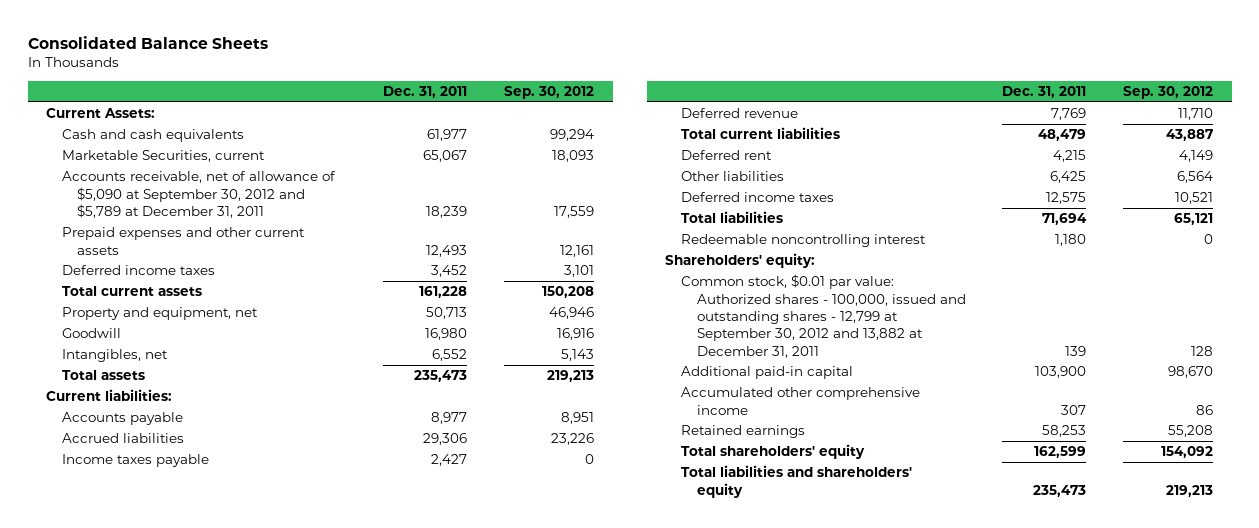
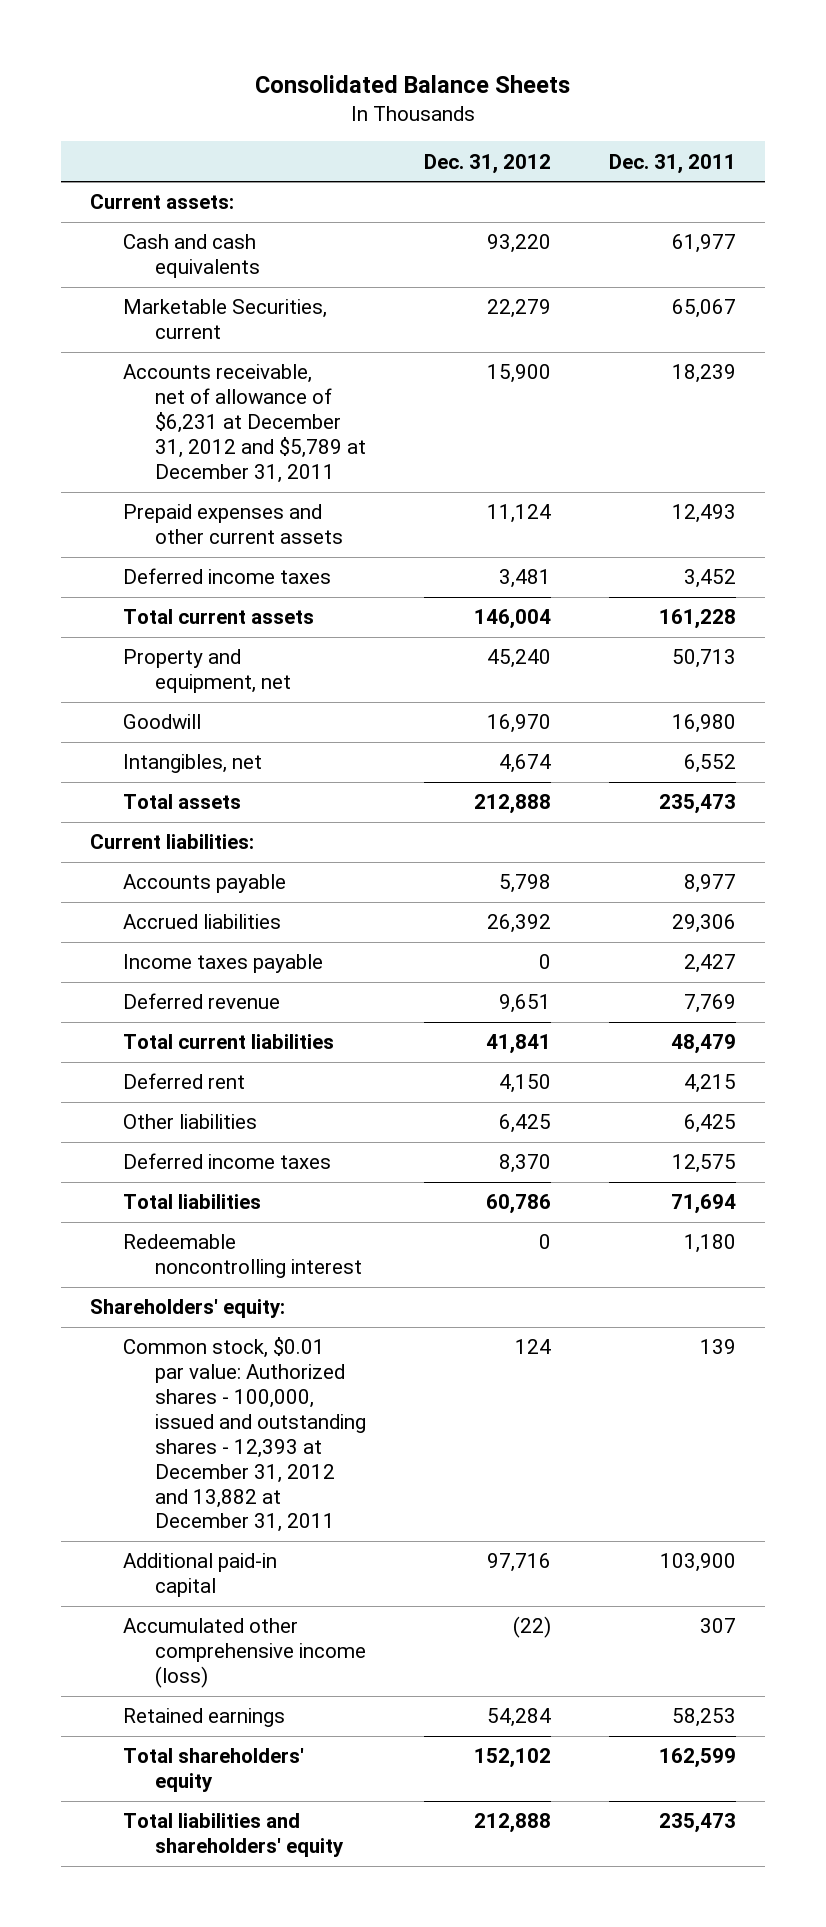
[504,85,595,99] Sep. 30, 2012 -> none
none -> [424,153,552,174] Dec. 31, 2012
[45,108,155,119] Current Assets: -> [90,194,235,210] Current assets:
[61,171,336,218] Accounts receivable, net of allowance of $5,090 at September 30, 2012 and $5,789 at December 31, 2011 -> [122,364,366,483] Accounts receivable, net of allowance of $6,231 at December 31, 2012 and $5,789 at December 31, 2011
[680,274,966,358] Common stock, $0.01 par value: Authorized shares - 100,000, issued and outstanding shares - 12,799 at September 30, 2012 and 13,882 at December 31, 2011 -> [122,1337,366,1533] Common stock, $0.01 par value: Authorized shares - 100,000, issued and outstanding shares - 12,393 at December 31, 2012 and 13,882 at December 31, 2011
[680,387,920,415] Accumulated other comprehensive income -> [122,1618,366,1689] Accumulated other comprehensive income (loss)

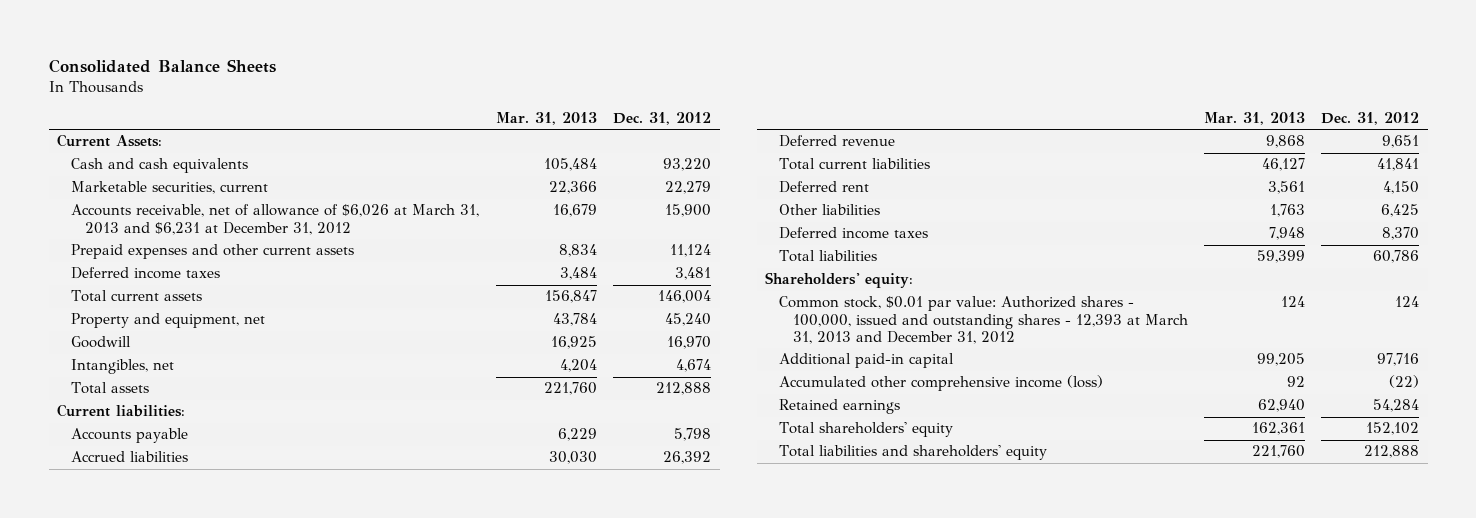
[609,153,737,174] Dec. 31, 2011 -> none
none -> [495,112,597,126] Mar. 31, 2013
[90,194,235,210] Current assets: -> [56,134,162,148] Current Assets:
[122,299,327,340] Marketable Securities, current -> [70,181,268,195] Marketable securities, current
[122,364,366,483] Accounts receivable, net of allowance of $6,231 at December 31, 2012 and $5,789 at December 31, 2011 -> [70,204,479,235] Accounts receivable, net of allowance of $6,026 at March 31, 2013 and $6,231 at December 31, 2012
[122,954,323,974] Income taxes payable -> none
[122,1234,362,1279] Redeemable noncontrolling interest -> none
[122,1337,366,1533] Common stock, $0.01 par value: Authorized shares - 100,000, issued and outstanding shares - 12,393 at December 31, 2012 and 13,882 at December 31, 2011 -> [778,296,1188,345] Common stock, $0.01 par value: Authorized shares - 100,000, issued and outstanding shares - 12,393 at March 31, 2013 and December 31, 2012

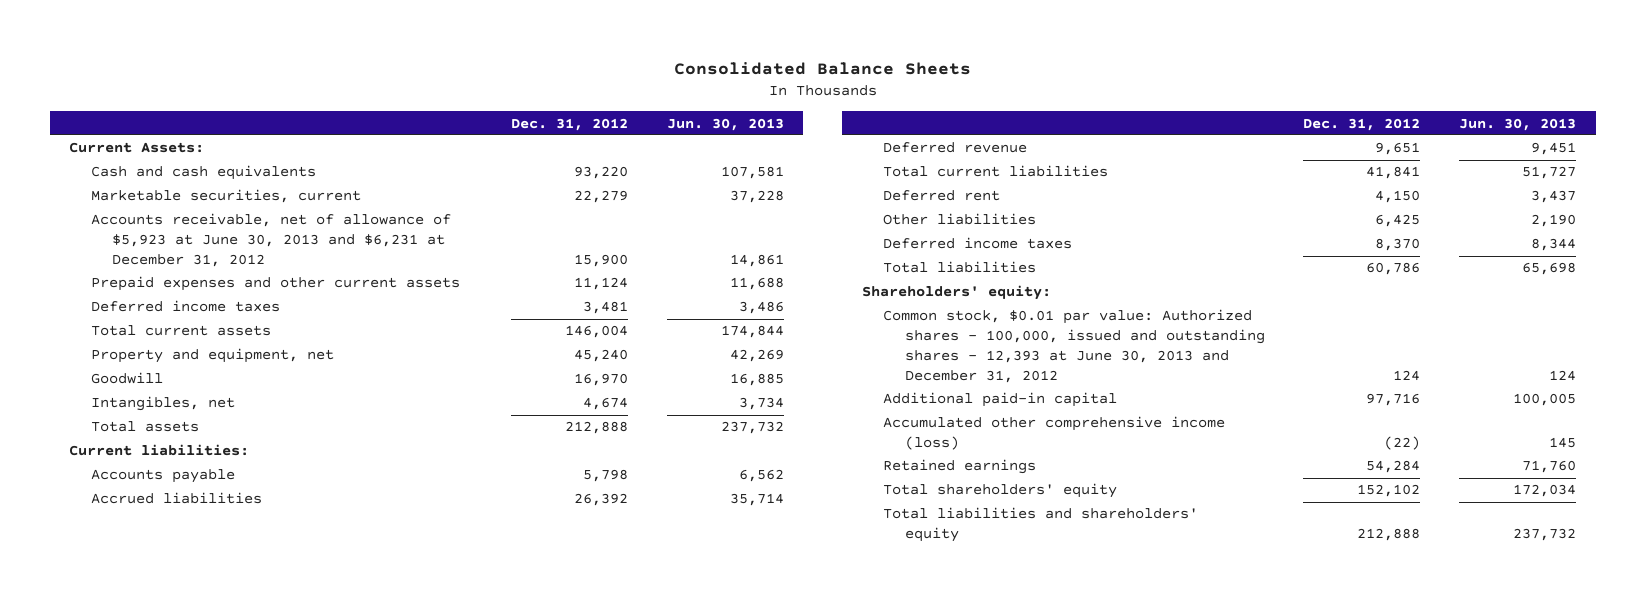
[495,112,597,126] Mar. 31, 2013 -> none
none -> [666,117,784,131] Jun. 30, 2013
[70,204,479,235] Accounts receivable, net of allowance of $6,026 at March 31, 2013 and $6,231 at December 31, 2012 -> [90,213,451,267] Accounts receivable, net of allowance of $5,923 at June 30, 2013 and $6,231 at December 31, 2012
[778,296,1188,345] Common stock, $0.01 par value: Authorized shares - 100,000, issued and outstanding shares - 12,393 at March 31, 2013 and December 31, 2012 -> [883,309,1265,383] Common stock, $0.01 par value: Authorized shares - 100,000, issued and outstanding shares - 12,393 at June 30, 2013 and December 31, 2012

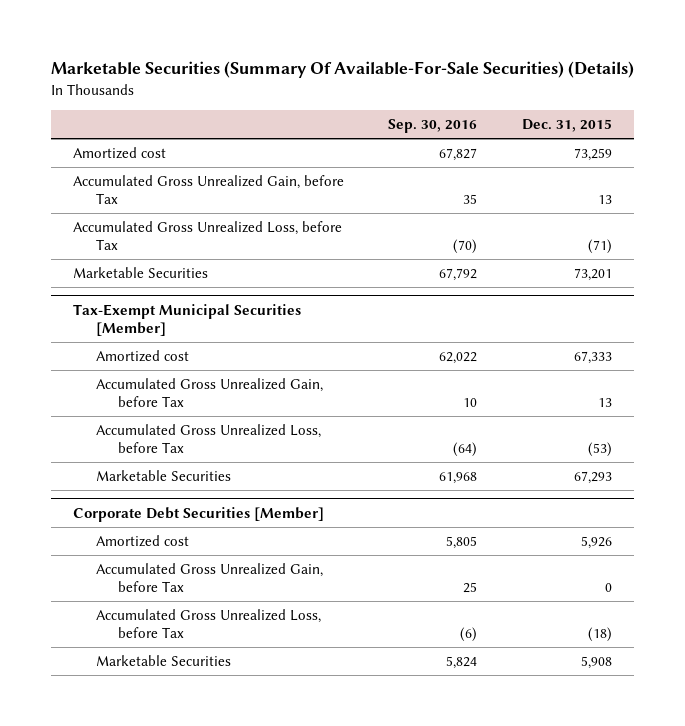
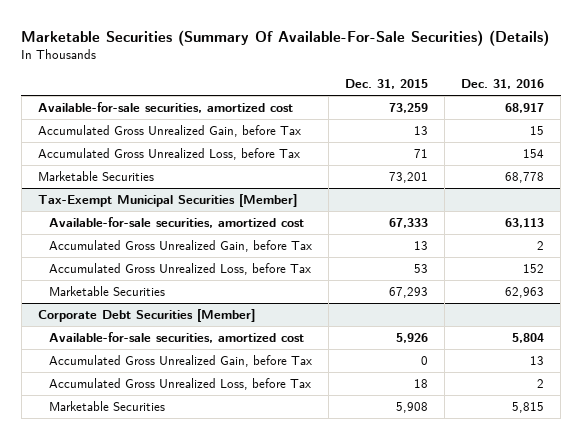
[388,119,478,134] Sep. 30, 2016 -> none
none -> [461,79,545,90] Dec. 31, 2016
[72,147,166,160] Amortized cost -> [37,101,293,113] Available-for-sale securities, amortized cost
[588,238,613,254] (71) -> [414,148,429,158] 71
[95,350,189,363] Amortized cost -> [49,216,305,228] Available-for-sale securities, amortized cost
[588,441,613,457] (53) -> [414,263,429,273] 53
[95,535,189,548] Amortized cost -> [49,331,305,343] Available-for-sale securities, amortized cost
[588,626,613,642] (18) -> [414,378,429,388] 18

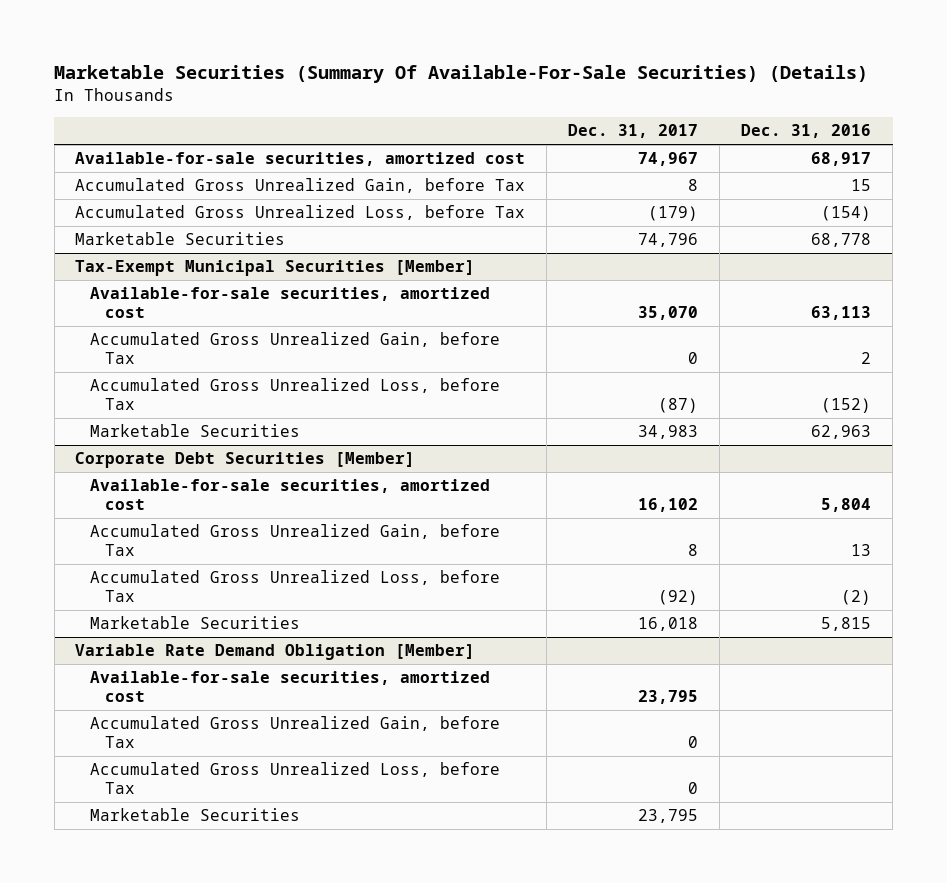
[345,79,429,90] Dec. 31, 2015 -> none
none -> [568,124,699,139] Dec. 31, 2017
[523,148,545,158] 154 -> [821,206,872,222] (154)
[523,263,545,273] 152 -> [821,398,872,414] (152)
[537,378,545,388] 2 -> [841,590,872,606] (2)
none -> [75,644,476,661] Variable Rate Demand Obligation [Member]
none -> [90,671,491,703] Available-for-sale securities, amortized cost
none -> [90,716,501,749] Accumulated Gross Unrealized Gain, before Tax
none -> [90,762,501,795] Accumulated Gross Unrealized Loss, before Tax
none -> [90,808,301,822] Marketable Securities

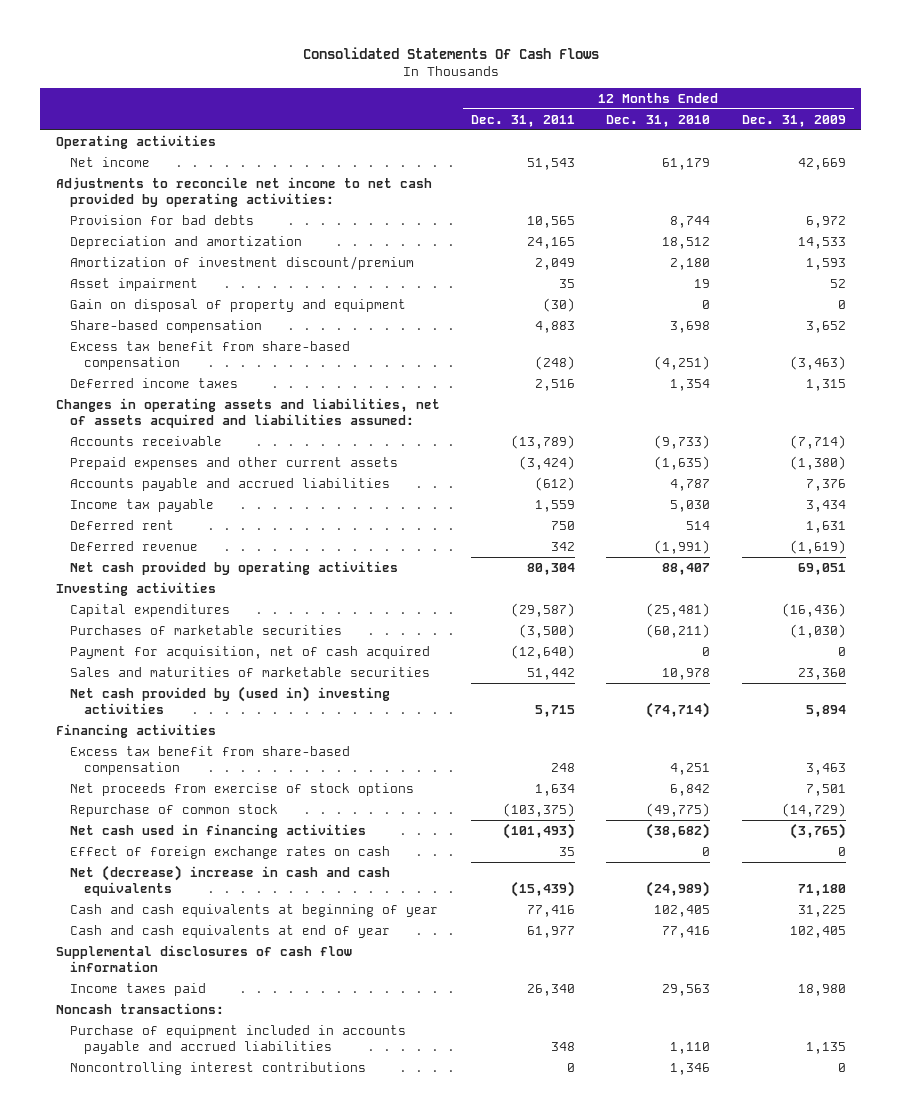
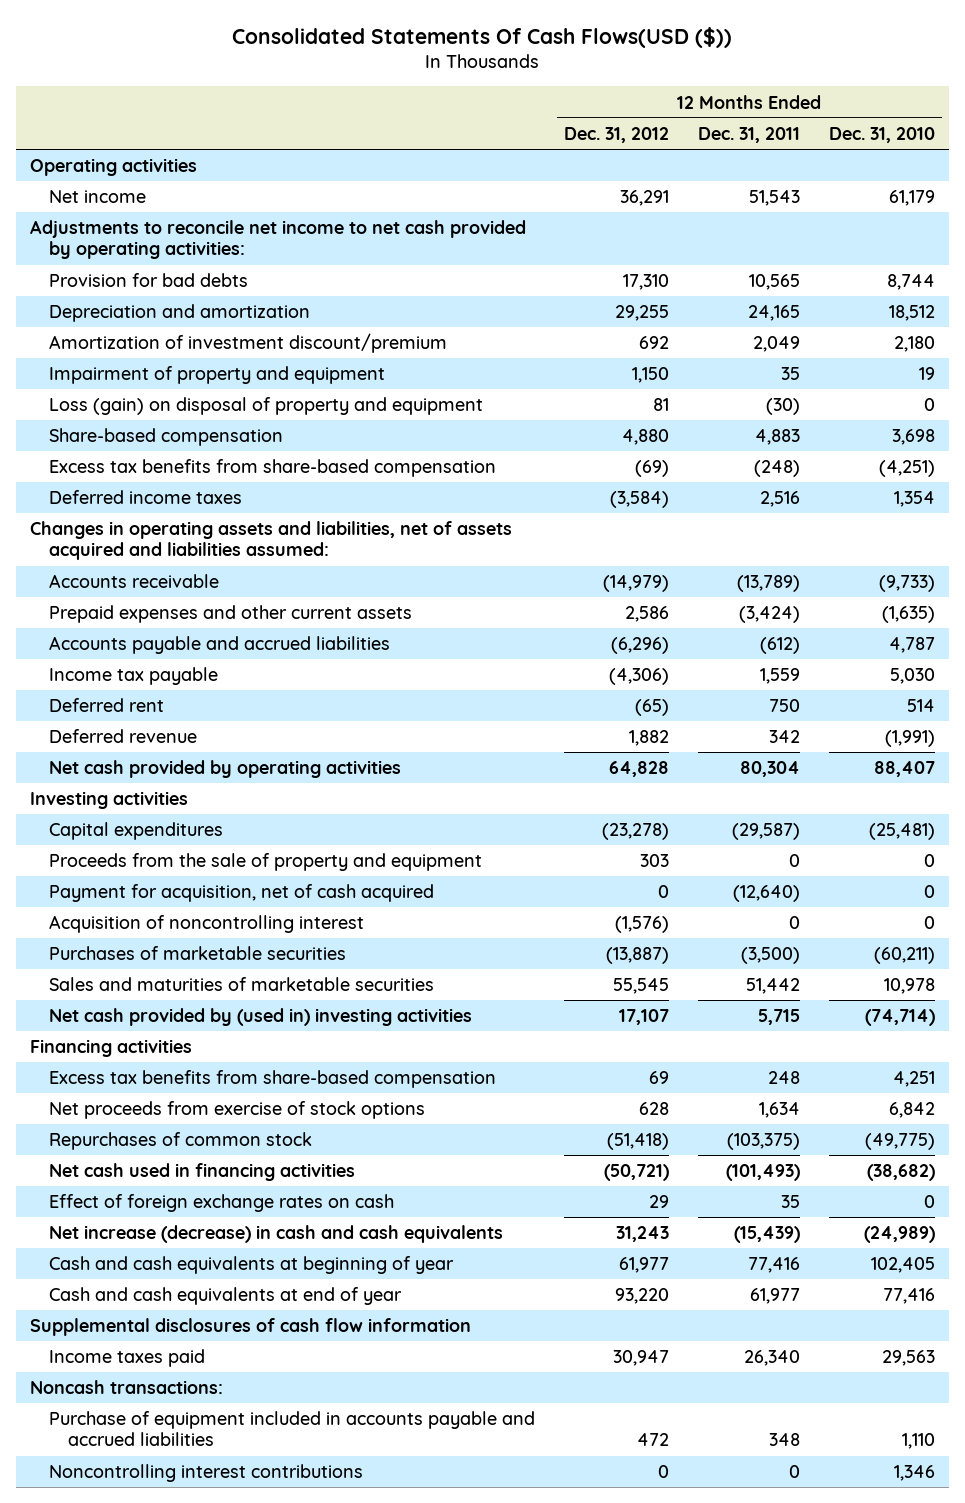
[302,47,599,60] Consolidated Statements Of Cash Flows -> [232,26,733,48] Consolidated Statements Of Cash Flows(USD ($))
[741,114,846,127] Dec. 31, 2009 -> none
none -> [563,127,669,144] Dec. 31, 2012
[69,277,198,291] Asset impairment -> [49,366,386,385] Impairment of property and equipment
[69,298,406,312] Gain on disposal of property and equipment -> [49,397,484,416] Loss (gain) on disposal of property and equipment
[69,340,350,370] Excess tax benefit from share-based compensation -> [49,459,497,478] Excess tax benefits from share-based compensation
none -> [49,853,483,872] Proceeds from the sale of property and equipment
none -> [49,915,365,934] Acquisition of noncontrolling interest
[69,624,342,635] Purchases of marketable securities -> [49,946,347,961] Purchases of marketable securities
[69,745,350,775] Excess tax benefit from share-based compensation -> [49,1070,497,1089] Excess tax benefits from share-based compensation
[69,803,278,817] Repurchase of common stock -> [49,1132,313,1151] Repurchases of common stock
[69,864,390,896] Net (decrease) increase in cash and cash equivalents -> [49,1225,504,1244] Net increase (decrease) in cash and cash equivalents

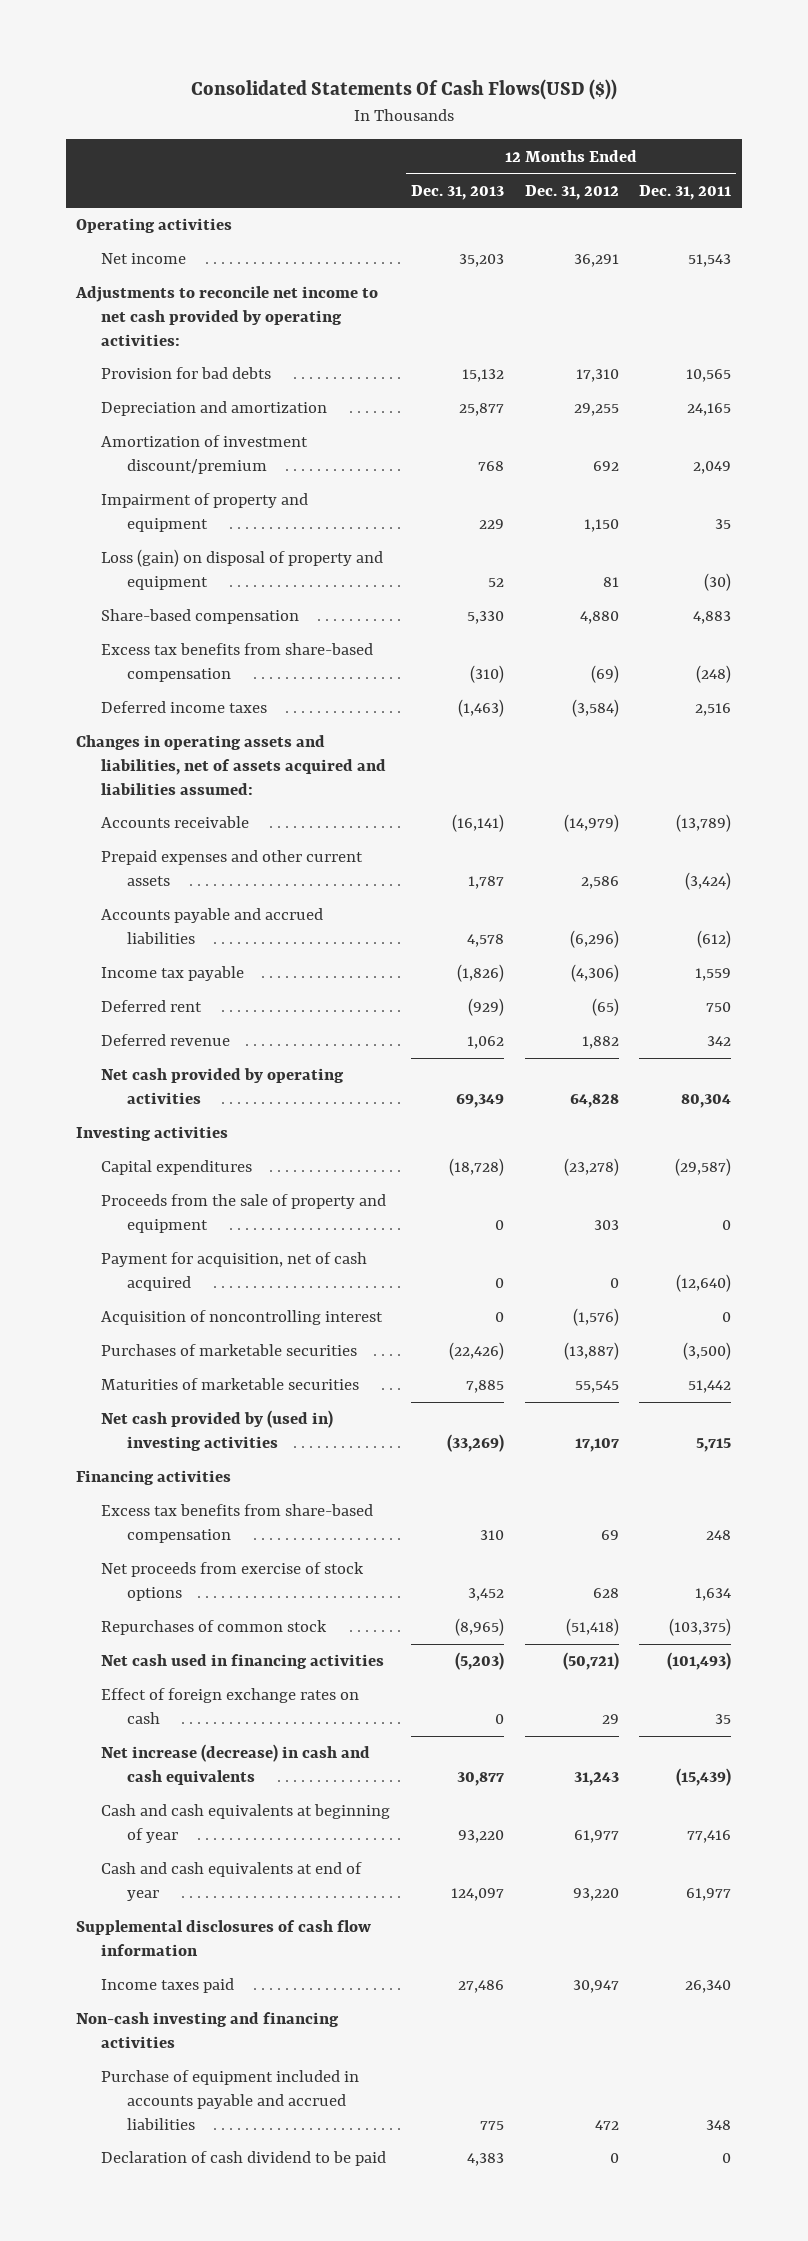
[828,127,935,144] Dec. 31, 2010 -> none
none -> [411,184,505,200] Dec. 31, 2013
[49,977,435,992] Sales and maturities of marketable securities -> [101,1378,360,1391] Maturities of marketable securities
[30,1380,224,1395] Noncash transactions: -> [76,2012,340,2049] Non-cash investing and financing activities
[49,1464,364,1483] Noncontrolling interest contributions -> none
none -> [101,2151,387,2167] Declaration of cash dividend to be paid

